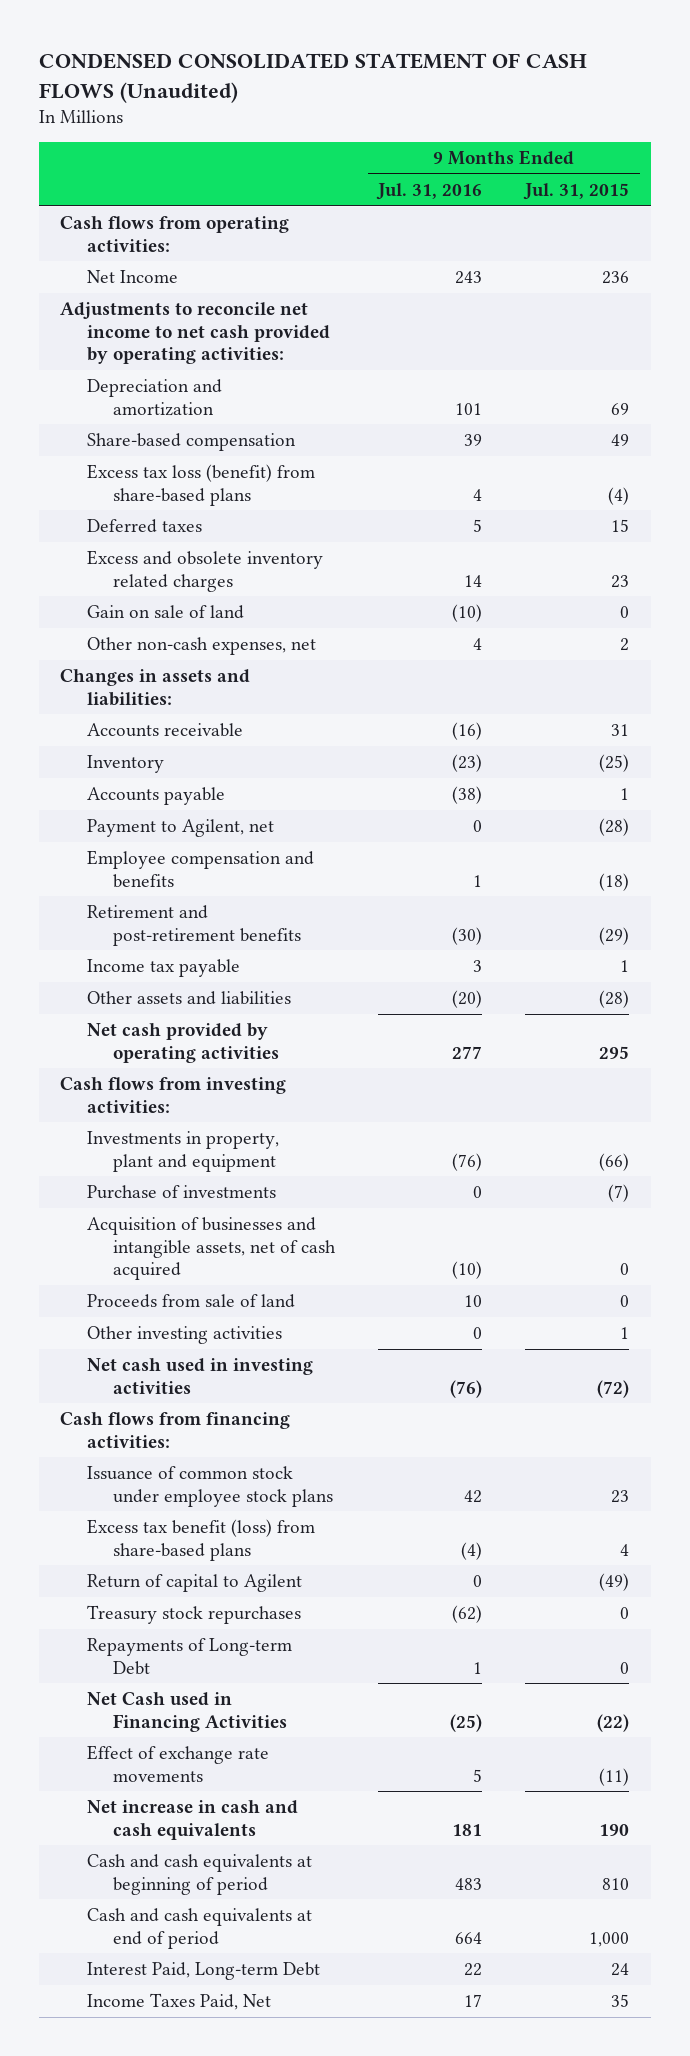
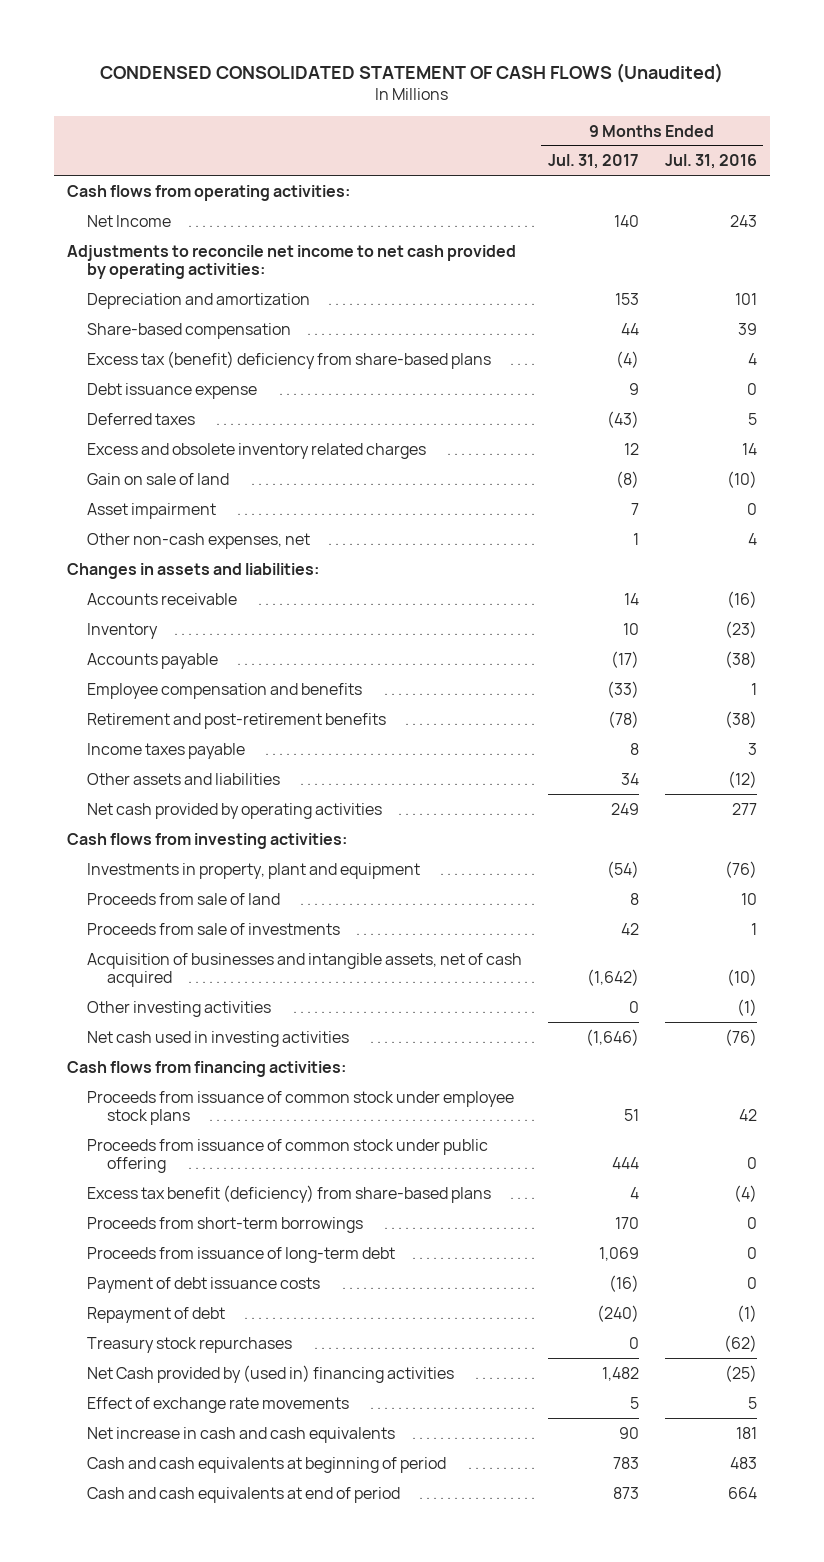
[523,182,630,200] Jul. 31, 2015 -> none
none -> [547,154,639,170] Jul. 31, 2017
[86,464,315,506] Excess tax loss (benefit) from share-based plans -> [86,350,491,369] Excess tax (benefit) deficiency from share-based plans
none -> [86,382,257,399] Debt issuance expense
none -> [86,502,216,519] Asset impairment
[86,819,274,838] Payment to Agilent, net -> none
[452,926,483,945] (30) -> [724,710,757,728] (38)
[86,959,240,978] Income tax payable -> [86,742,245,759] Income taxes payable
[452,990,483,1009] (20) -> [727,770,757,788] (12)
[86,1185,276,1200] Purchase of investments -> none
none -> [86,922,340,935] Proceeds from sale of investments
[86,1217,337,1281] Acquisition of businesses and intangible assets, net of cash acquired -> [86,952,522,987] Acquisition of businesses and intangible assets, net of cash acquired
[473,1327,483,1340] 0 -> [736,998,757,1016] (1)
[86,1574,302,1593] Return of capital to Agilent -> none
[86,1466,334,1507] Issuance of common stock under employee stock plans -> [86,1090,514,1125] Proceeds from issuance of common stock under employee stock plans
none -> [86,1138,488,1173] Proceeds from issuance of common stock under public offering
[86,1519,315,1561] Excess tax benefit (loss) from share-based plans -> [86,1184,491,1203] Excess tax benefit (deficiency) from share-based plans
none -> [86,1216,363,1233] Proceeds from short-term borrowings
none -> [86,1246,395,1263] Proceeds from issuance of long-term debt
none -> [86,1276,320,1293] Payment of debt issuance costs
none -> [86,1306,225,1323] Repayment of debt
[86,1638,292,1675] Repayments of Long-term Debt -> none
[86,1692,288,1732] Net Cash used in Financing Activities -> [86,1364,454,1383] Net Cash provided by (used in) financing activities
[86,1962,320,1981] Interest Paid, Long-term Debt -> none
[86,1993,271,2011] Income Taxes Paid, Net -> none

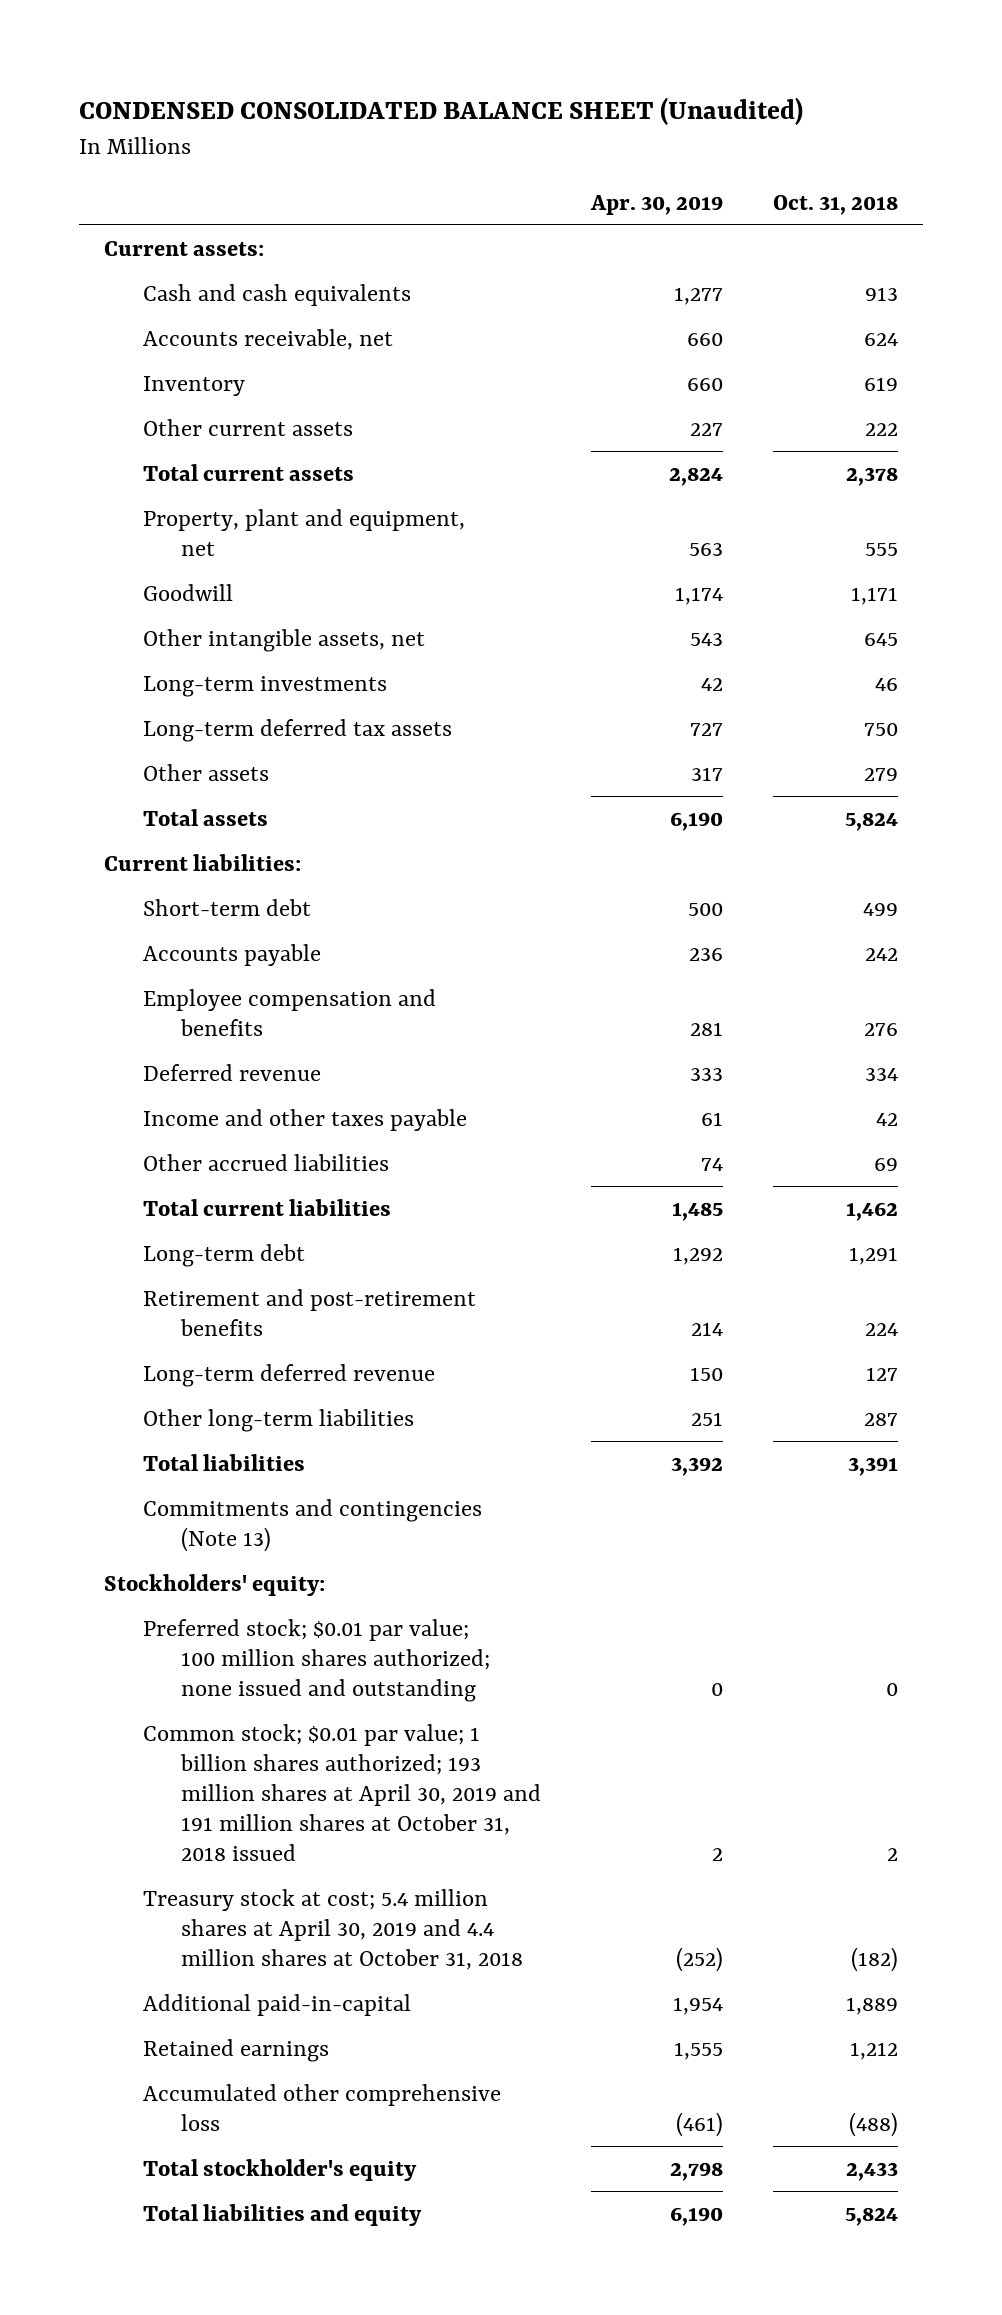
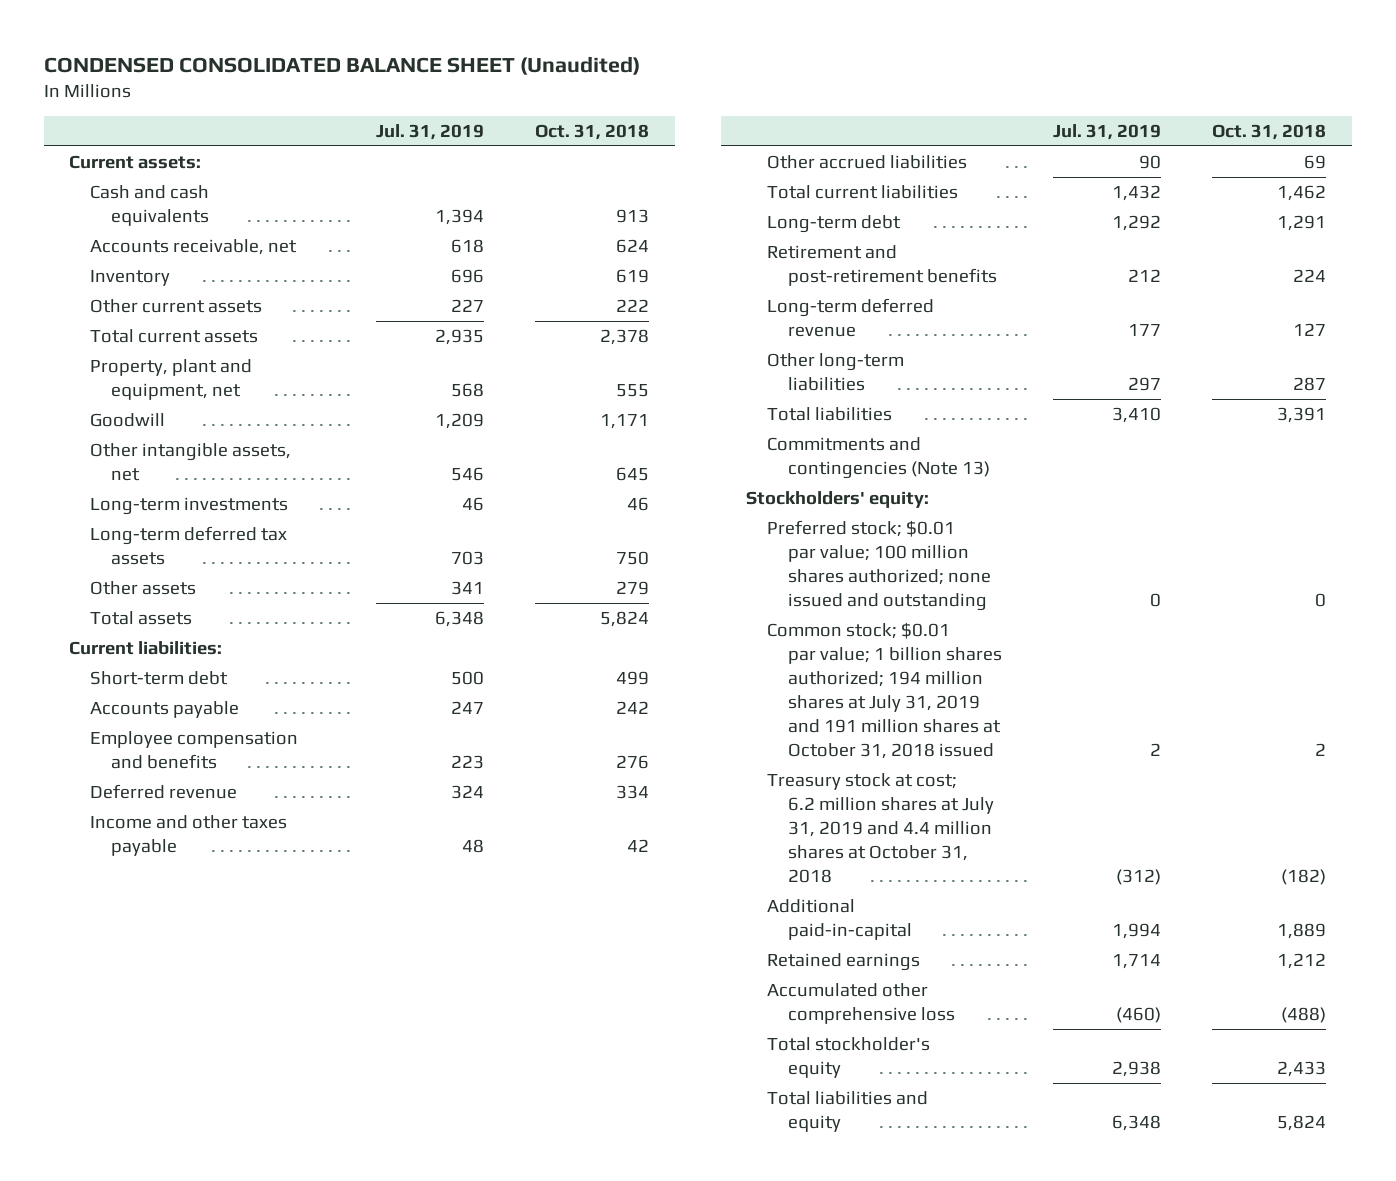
[590,194,724,215] Apr. 30, 2019 -> none
none -> [376,123,485,140] Jul. 31, 2019
[142,1723,542,1862] Common stock; $0.01 par value; 1 billion shares authorized; 193 million shares at April 30, 2019 and 191 million shares at October 31, 2018 issued -> [767,621,1003,759] Common stock; $0.01 par value; 1 billion shares authorized; 194 million shares at July 31, 2019 and 191 million shares at October 31, 2018 issued
[142,1888,524,1971] Treasury stock at cost; 5.4 million shares at April 30, 2019 and 4.4 million shares at October 31, 2018 -> [767,772,995,883] Treasury stock at cost; 6.2 million shares at July 31, 2019 and 4.4 million shares at October 31, 2018

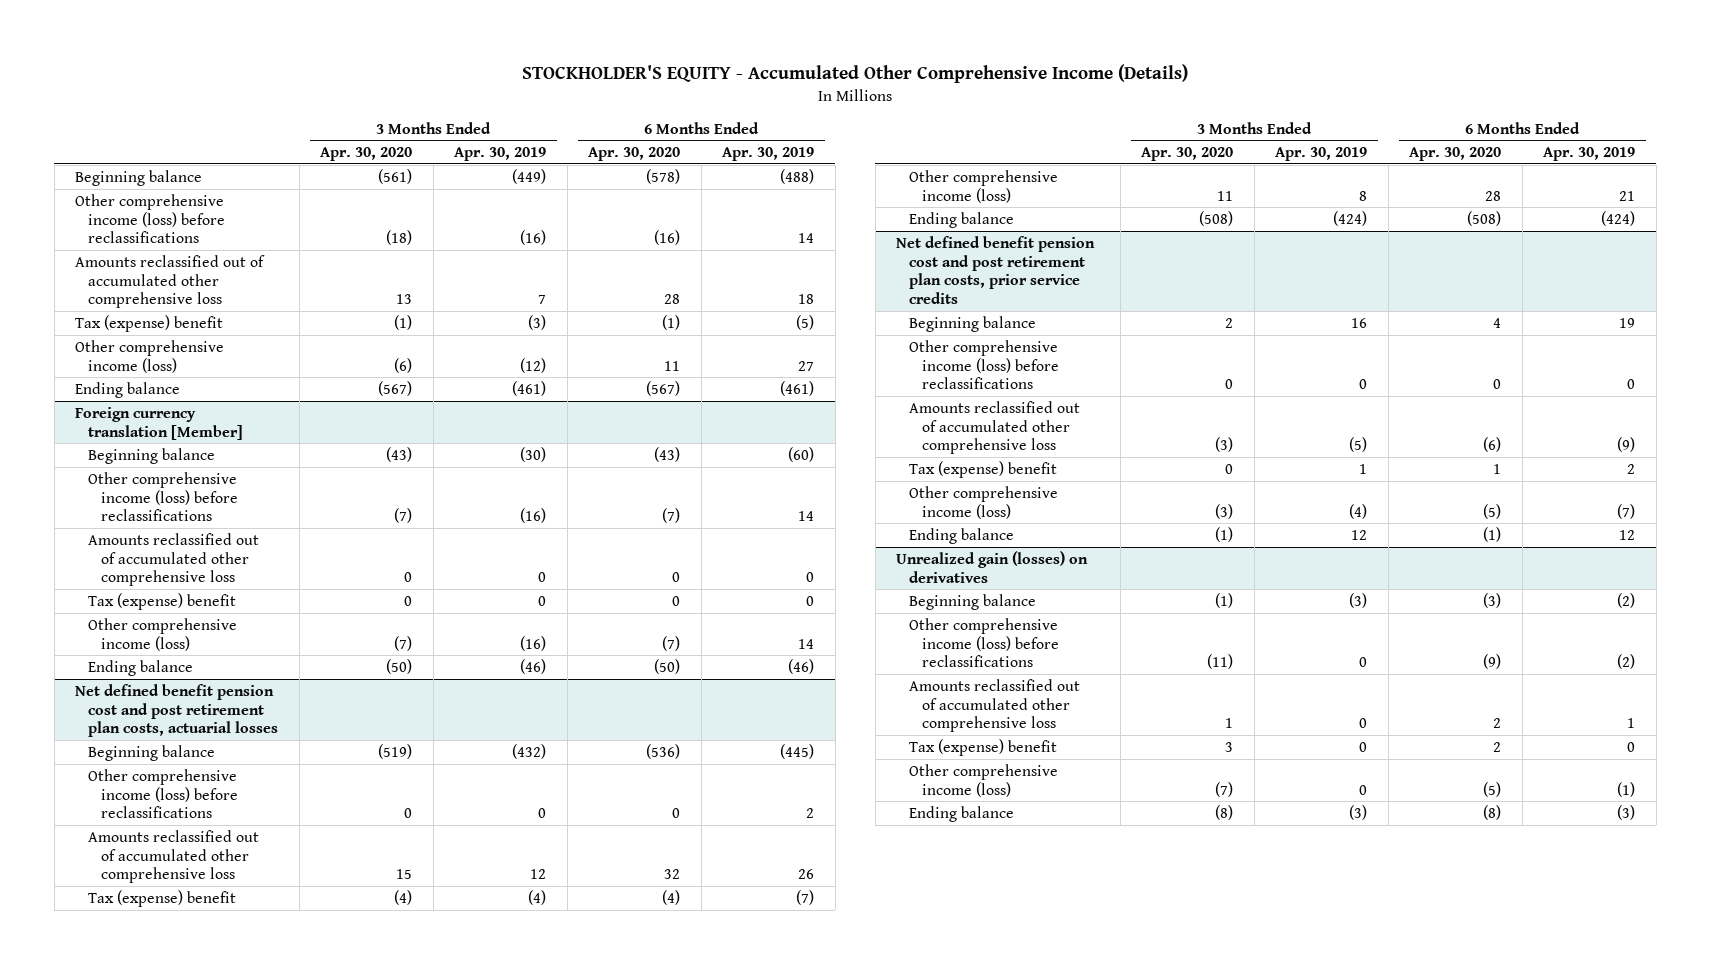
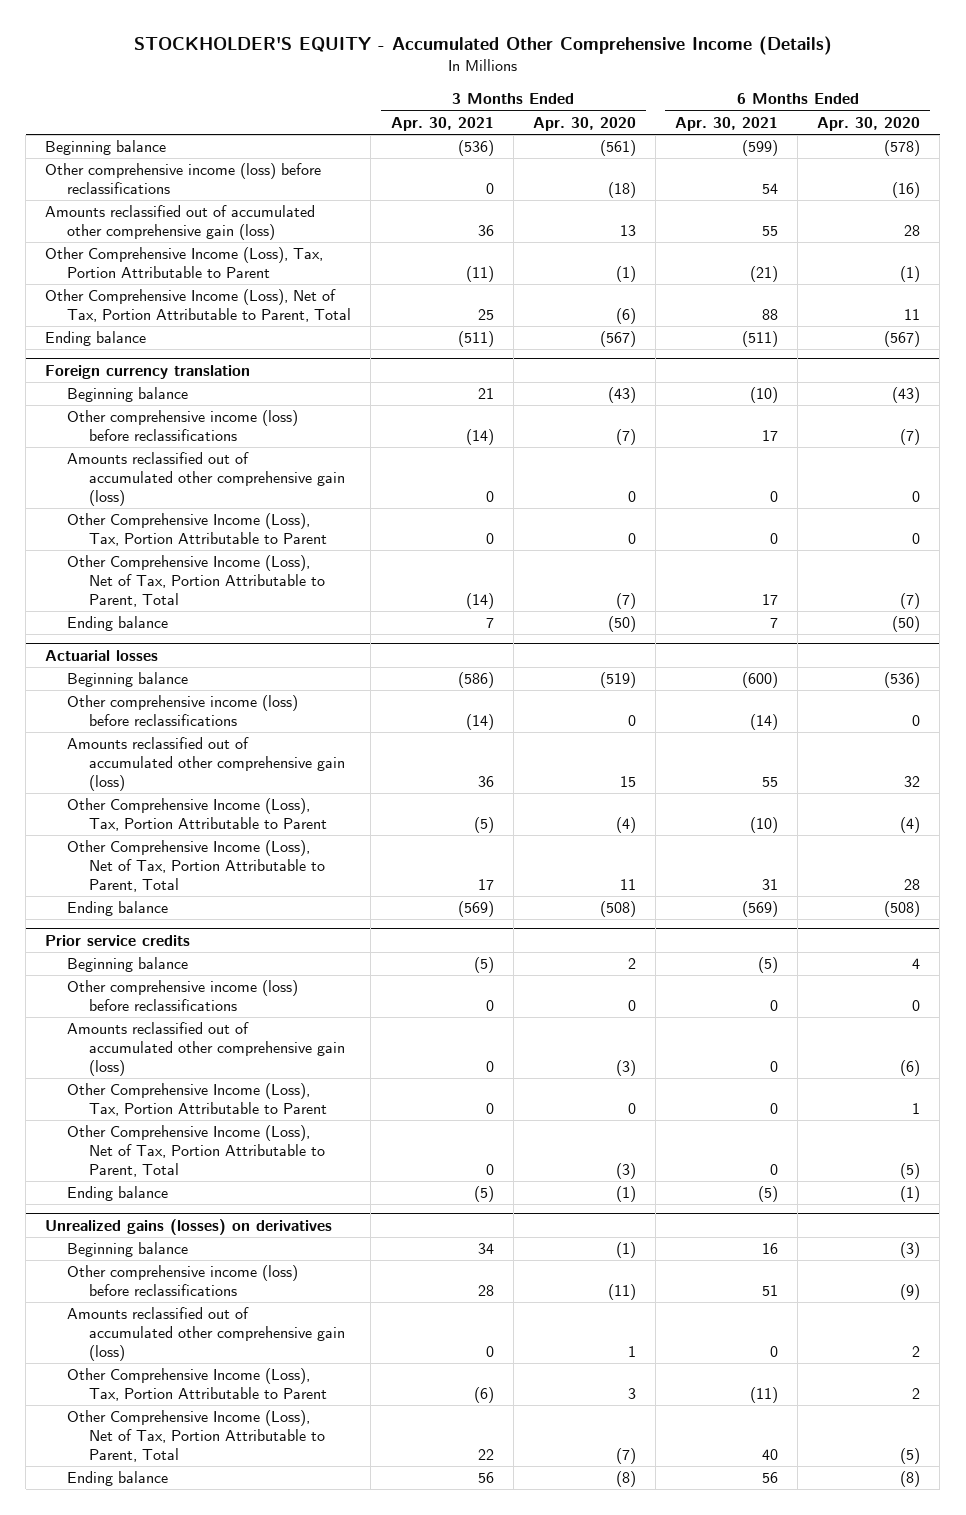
[454,147,547,162] Apr. 30, 2019 -> none
[722,147,815,162] Apr. 30, 2019 -> none
none -> [390,116,494,131] Apr. 30, 2021
none -> [674,116,778,131] Apr. 30, 2021
[75,254,266,309] Amounts reclassified out of accumulated other comprehensive loss -> [45,205,316,241] Amounts reclassified out of accumulated other comprehensive gain (loss)
[75,314,224,332] Tax (expense) benefit -> [45,247,324,279] Other Comprehensive Income (Loss), Tax, Portion Attributable to Parent
[75,339,225,373] Other comprehensive income (loss) -> [45,289,352,323] Other Comprehensive Income (Loss), Net of Tax, Portion Attributable to Parent, Total
[75,406,244,440] Foreign currency translation [Member] -> [45,364,251,379] Foreign currency translation
[88,532,260,587] Amounts reclassified out of accumulated other comprehensive loss -> [67,452,346,507] Amounts reclassified out of accumulated other comprehensive gain (loss)
[88,592,237,610] Tax (expense) benefit -> [67,513,328,547] Other Comprehensive Income (Loss), Tax, Portion Attributable to Parent
[88,617,238,651] Other comprehensive income (loss) -> [67,555,326,608] Other Comprehensive Income (Loss), Net of Tax, Portion Attributable to Parent, Total
[75,683,279,738] Net defined benefit pension cost and post retirement plan costs, actuarial losses -> [45,649,159,661] Actuarial losses
[88,829,260,884] Amounts reclassified out of accumulated other comprehensive loss -> [67,737,346,792] Amounts reclassified out of accumulated other comprehensive gain (loss)
[88,889,237,907] Tax (expense) benefit -> [67,798,328,832] Other Comprehensive Income (Loss), Tax, Portion Attributable to Parent
[909,169,1059,203] Other comprehensive income (loss) -> [67,840,326,893] Other Comprehensive Income (Loss), Net of Tax, Portion Attributable to Parent, Total
[896,235,1096,305] Net defined benefit pension cost and post retirement plan costs, prior service credits -> [45,934,191,946] Prior service credits
[909,400,1081,455] Amounts reclassified out of accumulated other comprehensive loss -> [67,1022,346,1077] Amounts reclassified out of accumulated other comprehensive gain (loss)
[909,460,1058,478] Tax (expense) benefit -> [67,1083,328,1117] Other Comprehensive Income (Loss), Tax, Portion Attributable to Parent
[909,485,1059,519] Other comprehensive income (loss) -> [67,1125,326,1178] Other Comprehensive Income (Loss), Net of Tax, Portion Attributable to Parent, Total
[896,550,1089,583] Unrealized gain (losses) on derivatives -> [45,1218,333,1235] Unrealized gains (losses) on derivatives
[909,678,1081,733] Amounts reclassified out of accumulated other comprehensive loss -> [67,1307,346,1362] Amounts reclassified out of accumulated other comprehensive gain (loss)
[909,738,1058,756] Tax (expense) benefit -> [67,1368,328,1402] Other Comprehensive Income (Loss), Tax, Portion Attributable to Parent
[909,763,1059,797] Other comprehensive income (loss) -> [67,1410,326,1463] Other Comprehensive Income (Loss), Net of Tax, Portion Attributable to Parent, Total

